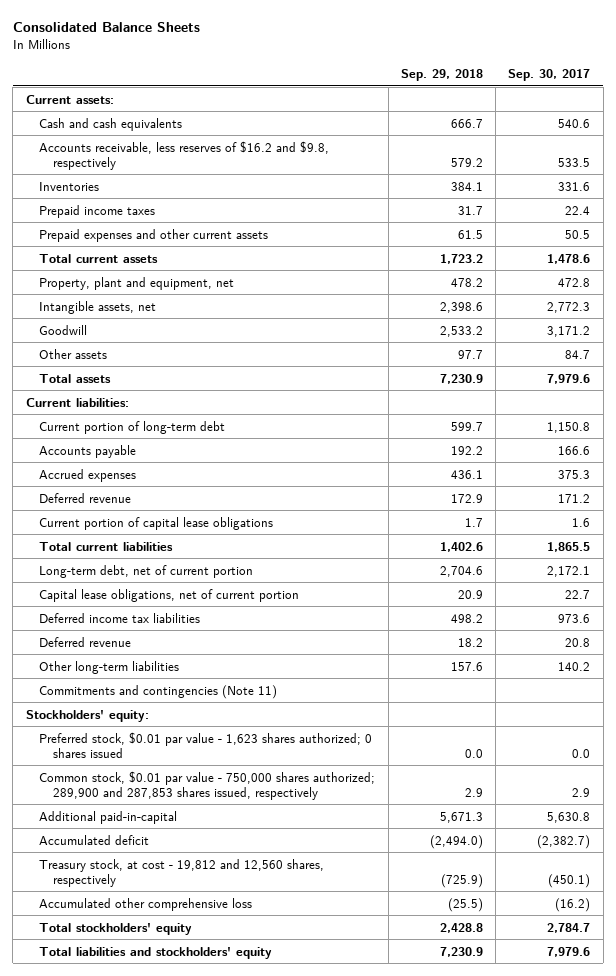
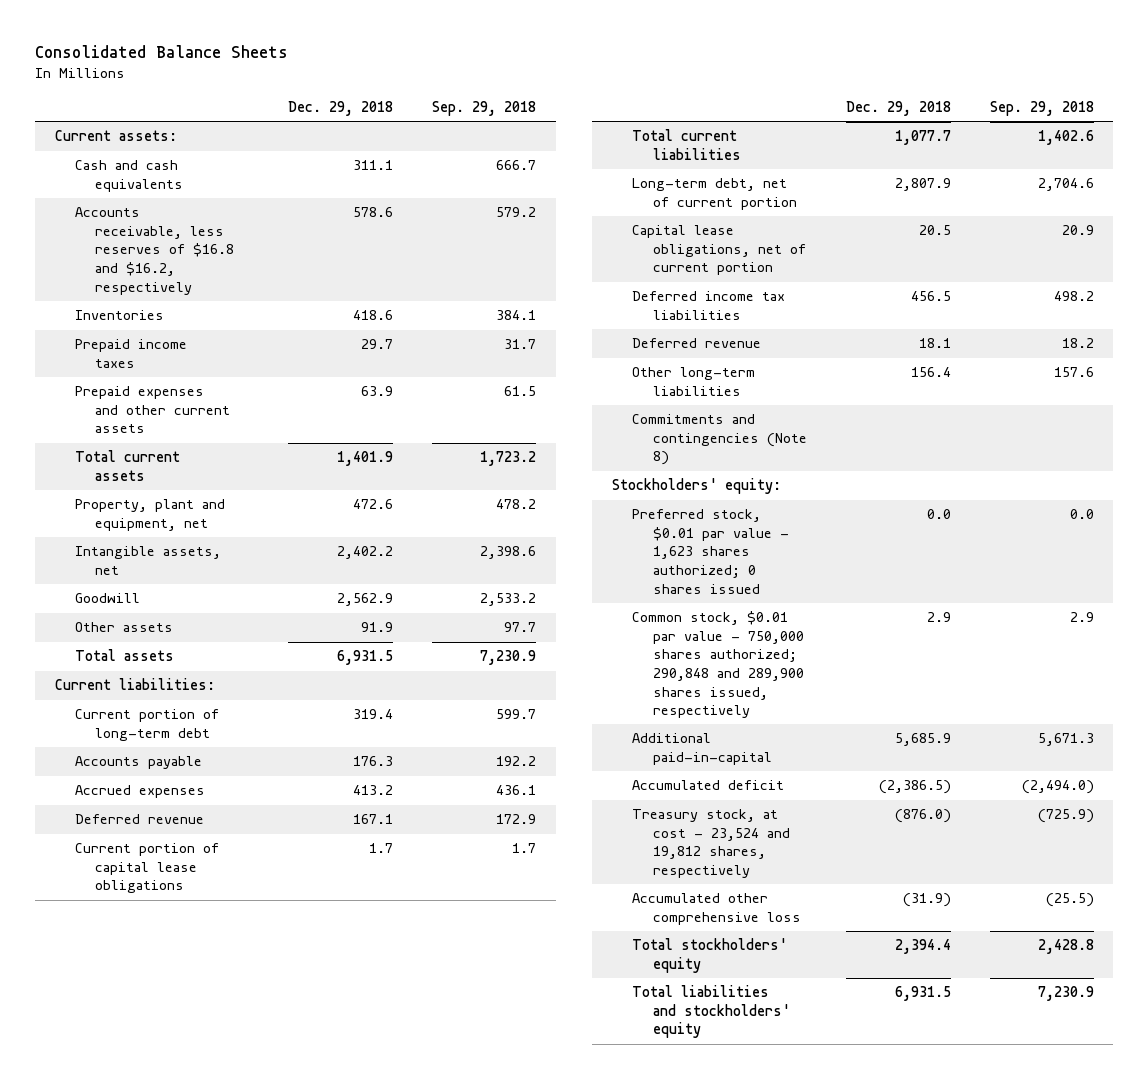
[508,68,591,81] Sep. 30, 2017 -> none
none -> [288,100,394,116] Dec. 29, 2018
[39,140,330,170] Accounts receivable, less reserves of $16.2 and $9.8, respectively -> [74,207,235,295] Accounts receivable, less reserves of $16.8 and $16.2, respectively
[39,684,278,699] Commitments and contingencies (Note 11) -> [632,414,807,466] Commitments and contingencies (Note 8)
[39,770,376,800] Common stock, $0.01 par value - 750,000 shares authorized; 289,900 and 287,853 shares issued, respectively -> [632,611,804,719] Common stock, $0.01 par value - 750,000 shares authorized; 290,848 and 289,900 shares issued, respectively
[39,858,325,887] Treasury stock, at cost - 19,812 and 12,560 shares, respectively -> [632,809,790,878] Treasury stock, at cost - 23,524 and 19,812 shares, respectively

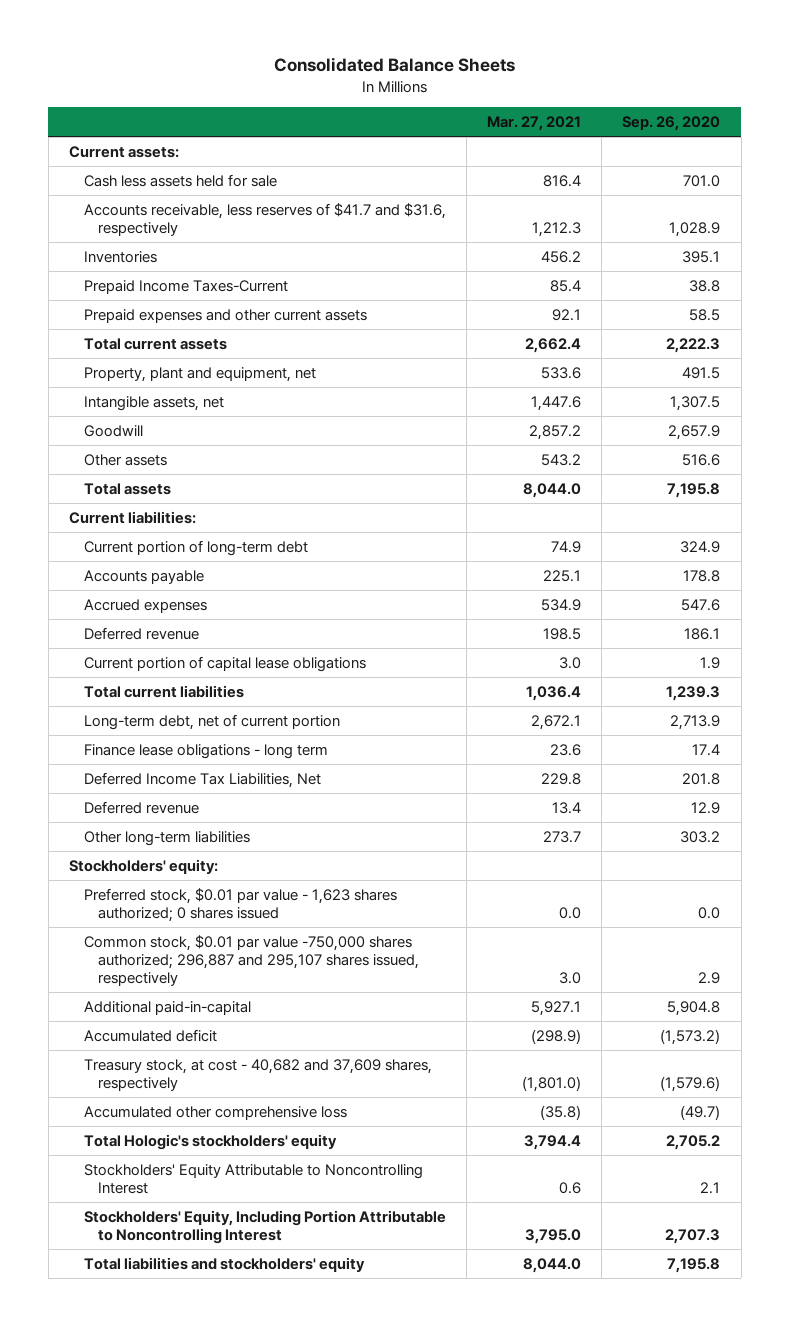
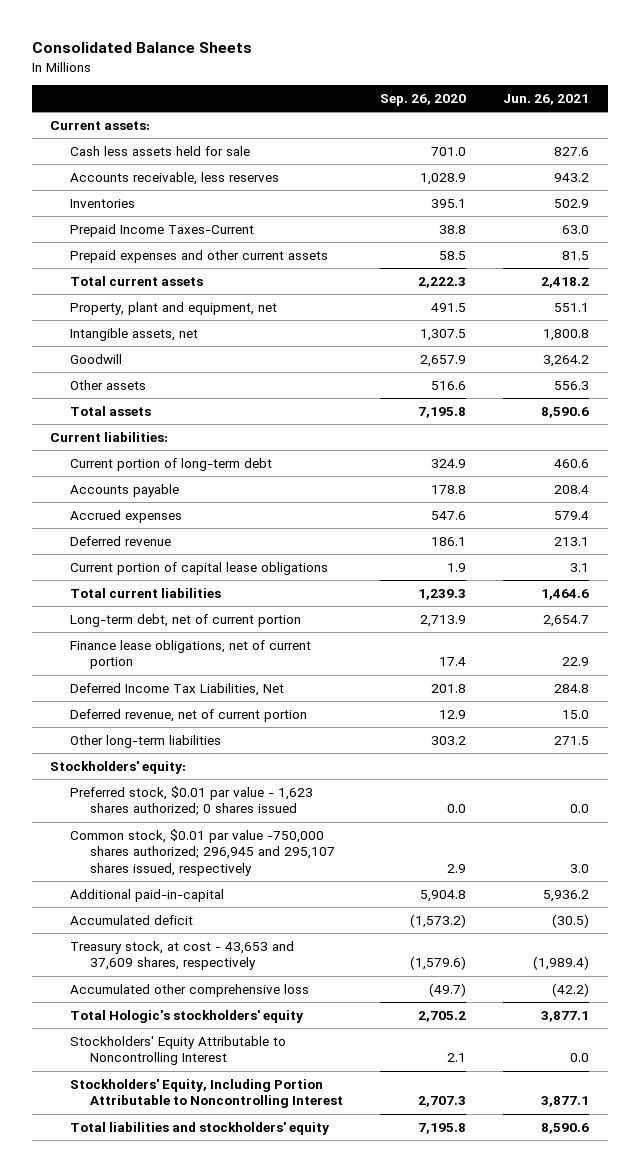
[486,115,581,131] Mar. 27, 2021 -> none
none -> [503,94,590,106] Jun. 26, 2021
[83,202,446,237] Accounts receivable, less reserves of $41.7 and $31.6, respectively -> [70,171,280,185] Accounts receivable, less reserves
[83,743,328,759] Finance lease obligations - long term -> [70,639,312,670] Finance lease obligations, net of current portion
[83,800,199,814] Deferred revenue -> [70,708,308,722] Deferred revenue, net of current portion
[83,934,420,987] Common stock, $0.01 par value -750,000 shares authorized; 296,887 and 295,107 shares issued, respectively -> [70,828,336,877] Common stock, $0.01 par value -750,000 shares authorized; 296,945 and 295,107 shares issued, respectively
[83,1058,432,1092] Treasury stock, at cost - 40,682 and 37,609 shares, respectively -> [70,940,295,971] Treasury stock, at cost - 43,653 and 37,609 shares, respectively

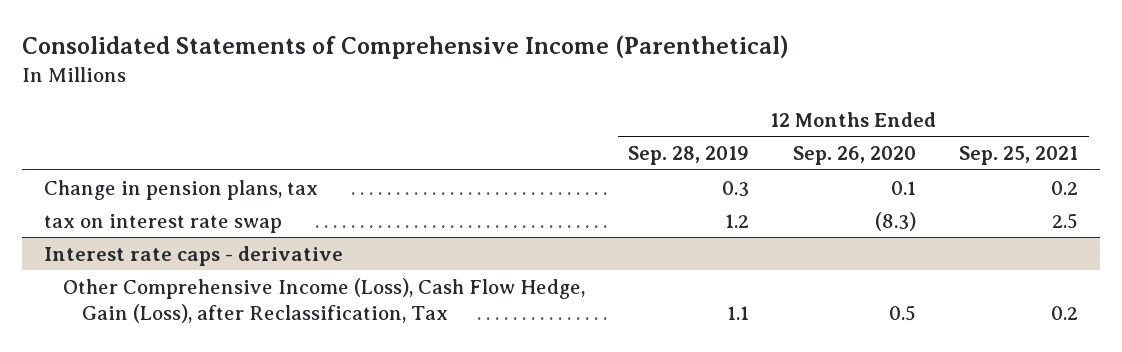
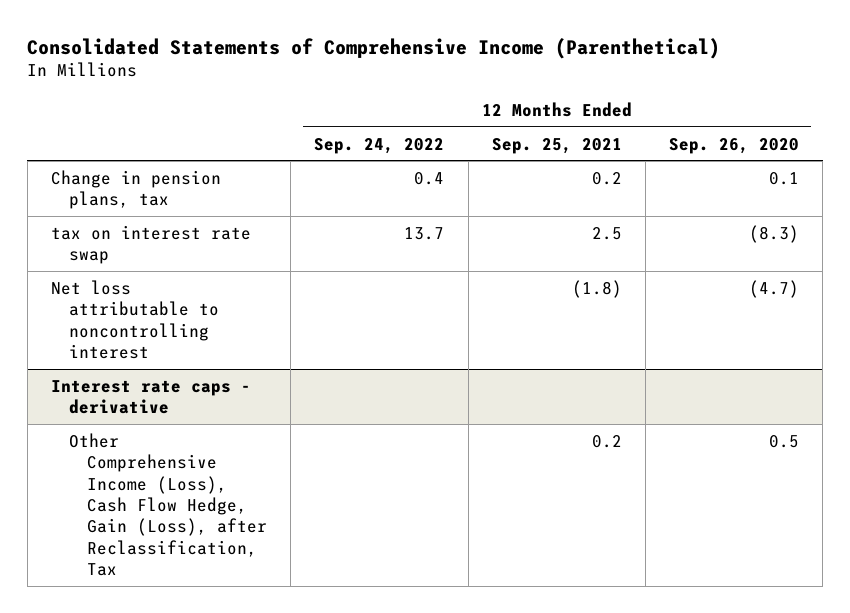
[628,146,750,166] Sep. 28, 2019 -> none
none -> [314,137,445,154] Sep. 24, 2022
none -> [50,279,220,359] Net loss attributable to noncontrolling interest

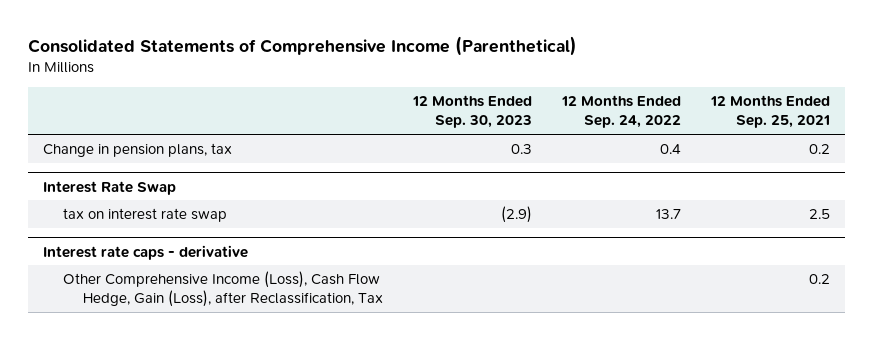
[669,137,800,154] Sep. 26, 2020 -> none
none -> [411,95,532,129] 12 Months Ended Sep. 30, 2023
none -> [43,180,177,195] Interest Rate Swap
[50,279,220,359] Net loss attributable to noncontrolling interest -> none

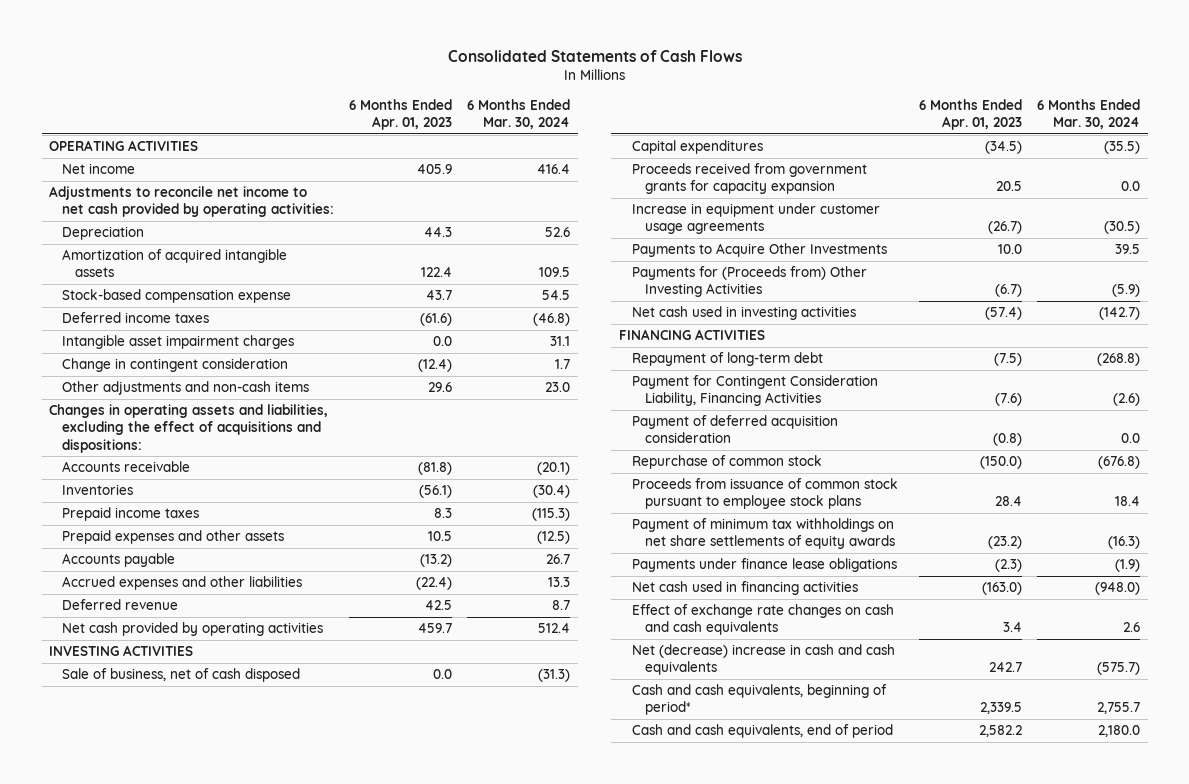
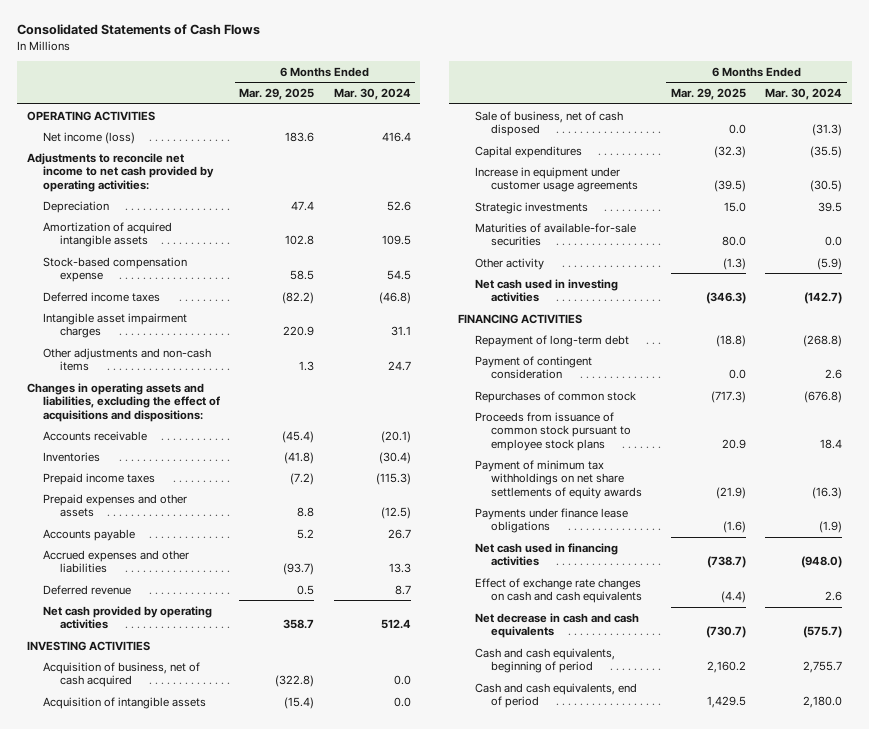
[349,98,453,131] 6 Months Ended Apr. 01, 2023 -> none
none -> [239,88,315,101] Mar. 29, 2025
[61,163,135,175] Net income -> [43,131,136,144] Net income (loss)
[61,358,288,373] Change in contingent consideration -> none
[545,382,571,393] 23.0 -> [387,361,411,372] 24.7
none -> [43,661,201,688] Acquisition of business, net of cash acquired
none -> [43,696,207,709] Acquisition of intangible assets
[631,163,867,195] Proceeds received from government grants for capacity expansion -> none
[631,243,887,258] Payments to Acquire Other Investments -> [474,201,588,214] Strategic investments
none -> [474,222,636,247] Maturities of available-for-sale securities
[631,266,867,298] Payments for (Proceeds from) Other Investing Activities -> [474,257,544,270] Other activity
[631,415,838,444] Payment of deferred acquisition consideration -> none
[631,375,878,407] Payment for Contingent Consideration Liability, Financing Activities -> [474,355,592,380] Payment of contingent consideration
[1113,393,1141,407] (2.6) -> [825,369,843,380] 2.6
[631,455,822,470] Repurchase of common stock -> [474,390,636,403] Repurchases of common stock
[631,644,895,676] Net (decrease) increase in cash and cash equivalents -> [474,612,639,639] Net decrease in cash and cash equivalents
[631,684,887,716] Cash and cash equivalents, beginning of period* -> [474,647,615,674] Cash and cash equivalents, beginning of period

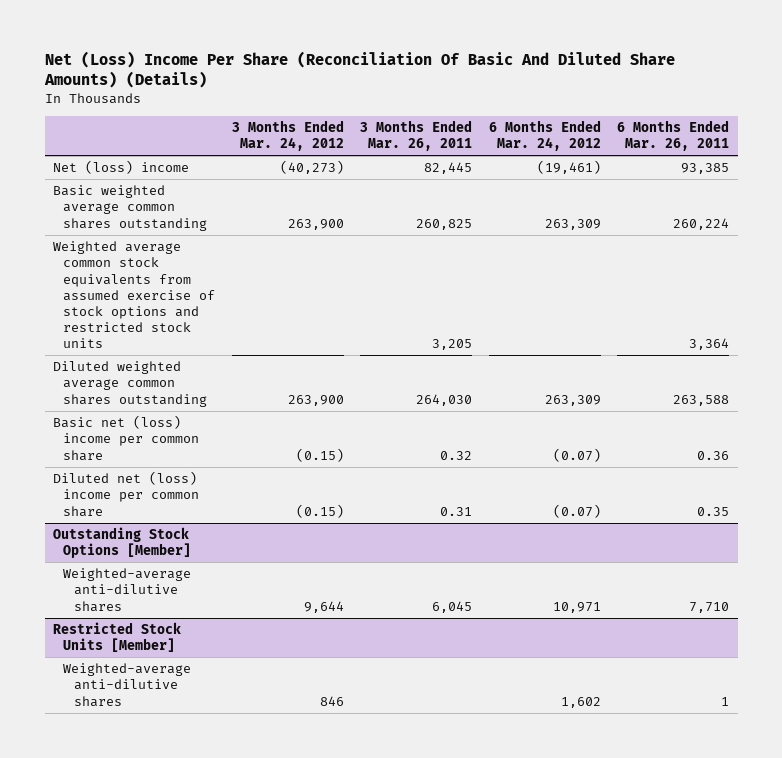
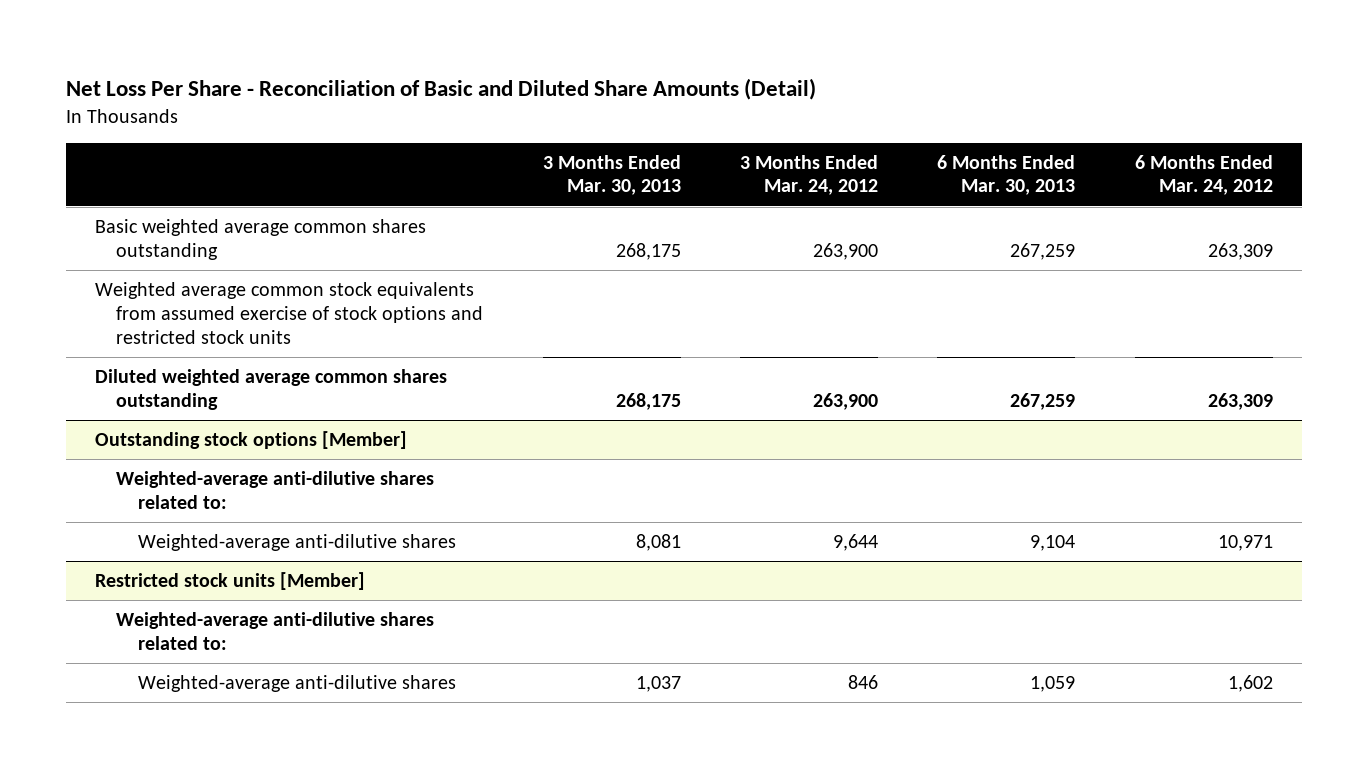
[43,50,675,89] Net (Loss) Income Per Share (Reconciliation Of Basic And Diluted Share Amounts) (Details) -> [65,78,816,101] Net Loss Per Share - Reconciliation of Basic and Diluted Share Amounts (Detail)
[360,119,473,151] 3 Months Ended Mar. 26, 2011 -> none
[617,119,730,151] 6 Months Ended Mar. 26, 2011 -> none
none -> [542,154,681,196] 3 Months Ended Mar. 30, 2013
none -> [937,154,1076,196] 6 Months Ended Mar. 30, 2013
[53,160,190,175] Net (loss) income -> none
[53,415,200,461] Basic net (loss) income per common share -> none
[53,471,200,517] Diluted net (loss) income per common share -> none
[53,527,192,559] Outstanding Stock Options [Member] -> [95,430,408,449] Outstanding stock options [Member]
none -> [116,470,435,509] Weighted-average anti-dilutive shares related to:
[53,622,182,653] Restricted Stock Units [Member] -> [95,571,366,590] Restricted stock units [Member]
none -> [116,611,435,650] Weighted-average anti-dilutive shares related to:

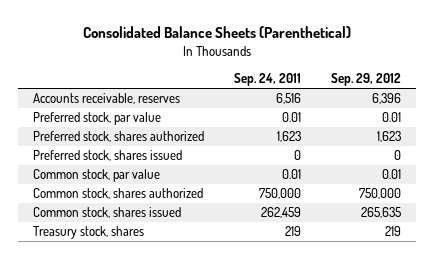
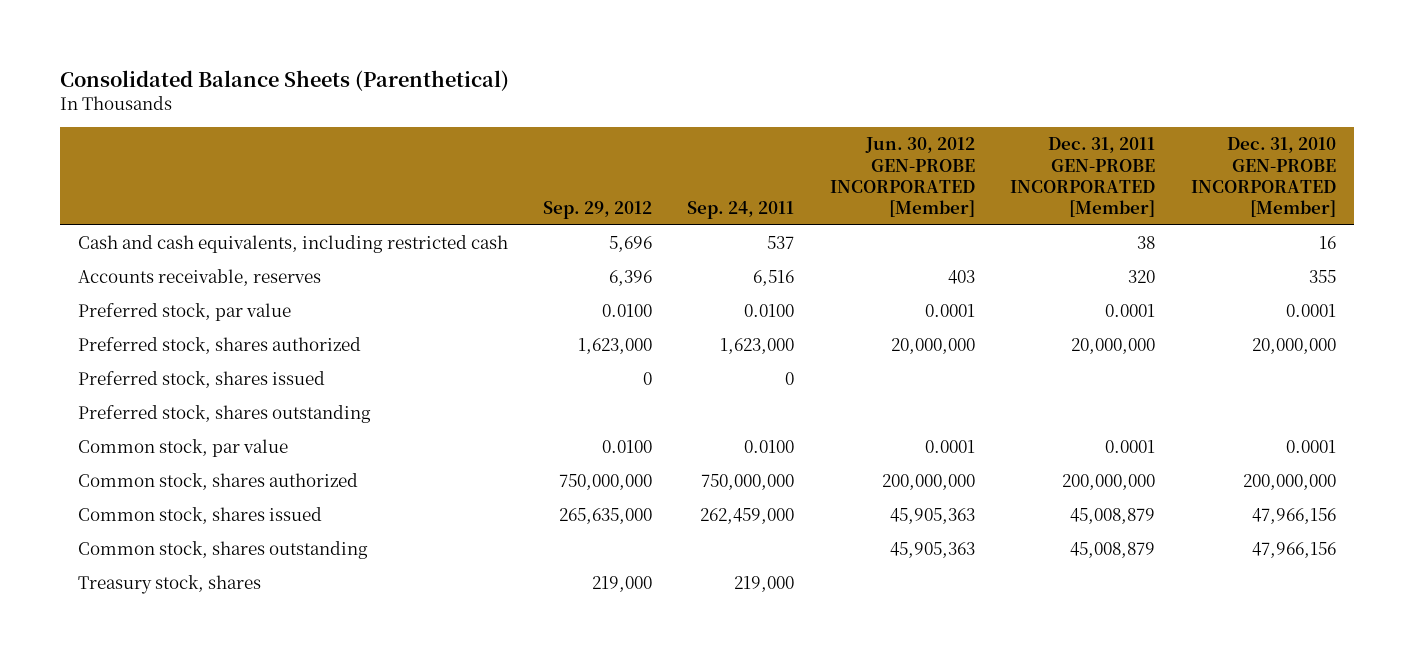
none -> [829,137,975,218] Jun. 30, 2012 GEN-PROBE INCORPORATED [Member]
none -> [1010,137,1156,218] Dec. 31, 2011 GEN-PROBE INCORPORATED [Member]
none -> [1190,137,1336,218] Dec. 31, 2010 GEN-PROBE INCORPORATED [Member]
none -> [77,235,508,254] Cash and cash equivalents, including restricted cash
[281,112,301,123] 0.01 -> [744,304,795,318] 0.0100
[381,112,401,123] 0.01 -> [602,304,653,318] 0.0100
[276,131,301,143] 1,623 -> [720,338,795,355] 1,623,000
[376,131,401,143] 1,623 -> [578,338,653,355] 1,623,000
none -> [77,405,371,424] Preferred stock, shares outstanding
[281,169,301,180] 0.01 -> [744,440,795,454] 0.0100
[381,169,401,180] 0.01 -> [602,440,653,454] 0.0100
[258,188,301,200] 750,000 -> [701,474,795,491] 750,000,000
[358,188,401,200] 750,000 -> [559,474,653,491] 750,000,000
[260,207,301,219] 262,459 -> [700,508,795,525] 262,459,000
[360,207,401,219] 265,635 -> [559,508,653,525] 265,635,000
none -> [77,541,368,560] Common stock, shares outstanding
[284,226,301,237] 219 -> [734,576,795,593] 219,000
[384,226,401,237] 219 -> [592,576,653,593] 219,000

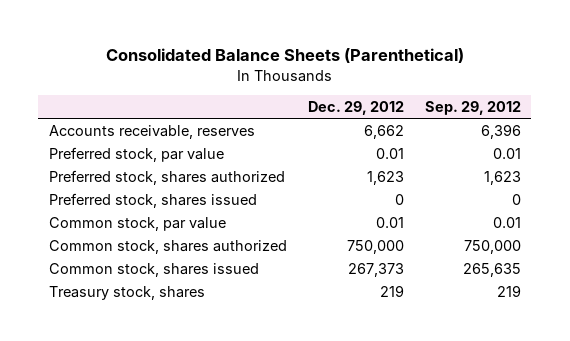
[687,201,795,220] Sep. 24, 2011 -> none
[829,137,975,218] Jun. 30, 2012 GEN-PROBE INCORPORATED [Member] -> none
[1010,137,1156,218] Dec. 31, 2011 GEN-PROBE INCORPORATED [Member] -> none
[1190,137,1336,218] Dec. 31, 2010 GEN-PROBE INCORPORATED [Member] -> none
none -> [307,100,404,115] Dec. 29, 2012
[77,235,508,254] Cash and cash equivalents, including restricted cash -> none
[602,304,653,318] 0.0100 -> [492,147,521,159] 0.01
[578,338,653,355] 1,623,000 -> [483,170,521,185] 1,623
[77,405,371,424] Preferred stock, shares outstanding -> none
[77,541,368,560] Common stock, shares outstanding -> none
[602,440,653,454] 0.0100 -> [492,216,521,228] 0.01
[559,474,653,491] 750,000,000 -> [463,239,521,254] 750,000
[559,508,653,525] 265,635,000 -> [462,262,521,277] 265,635
[592,576,653,593] 219,000 -> [496,284,521,297] 219

